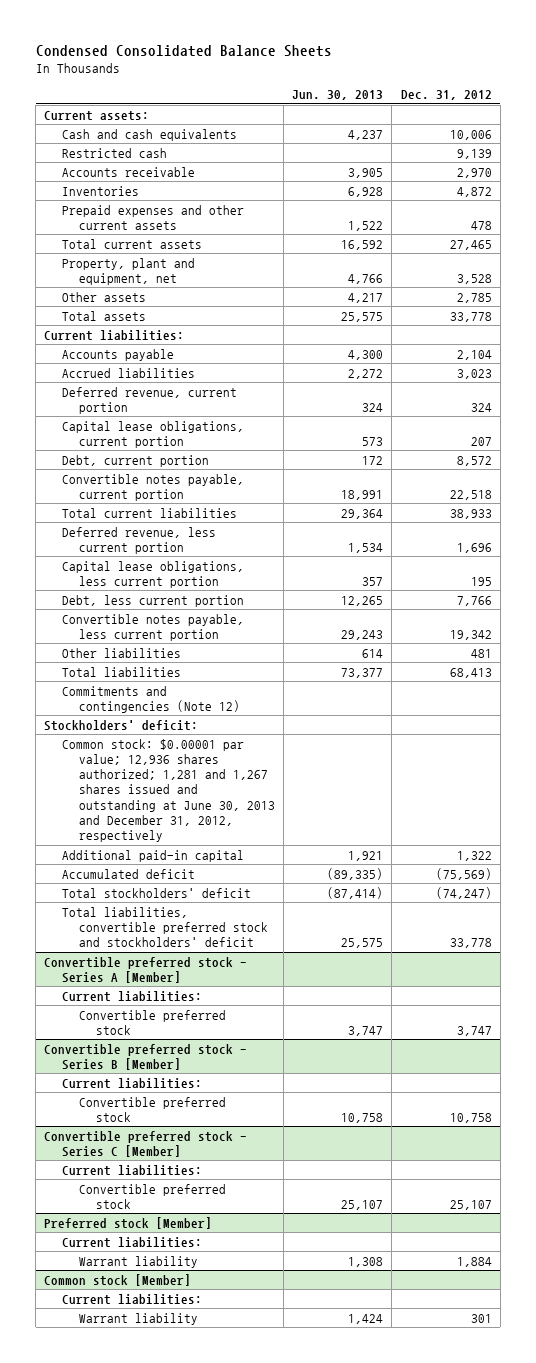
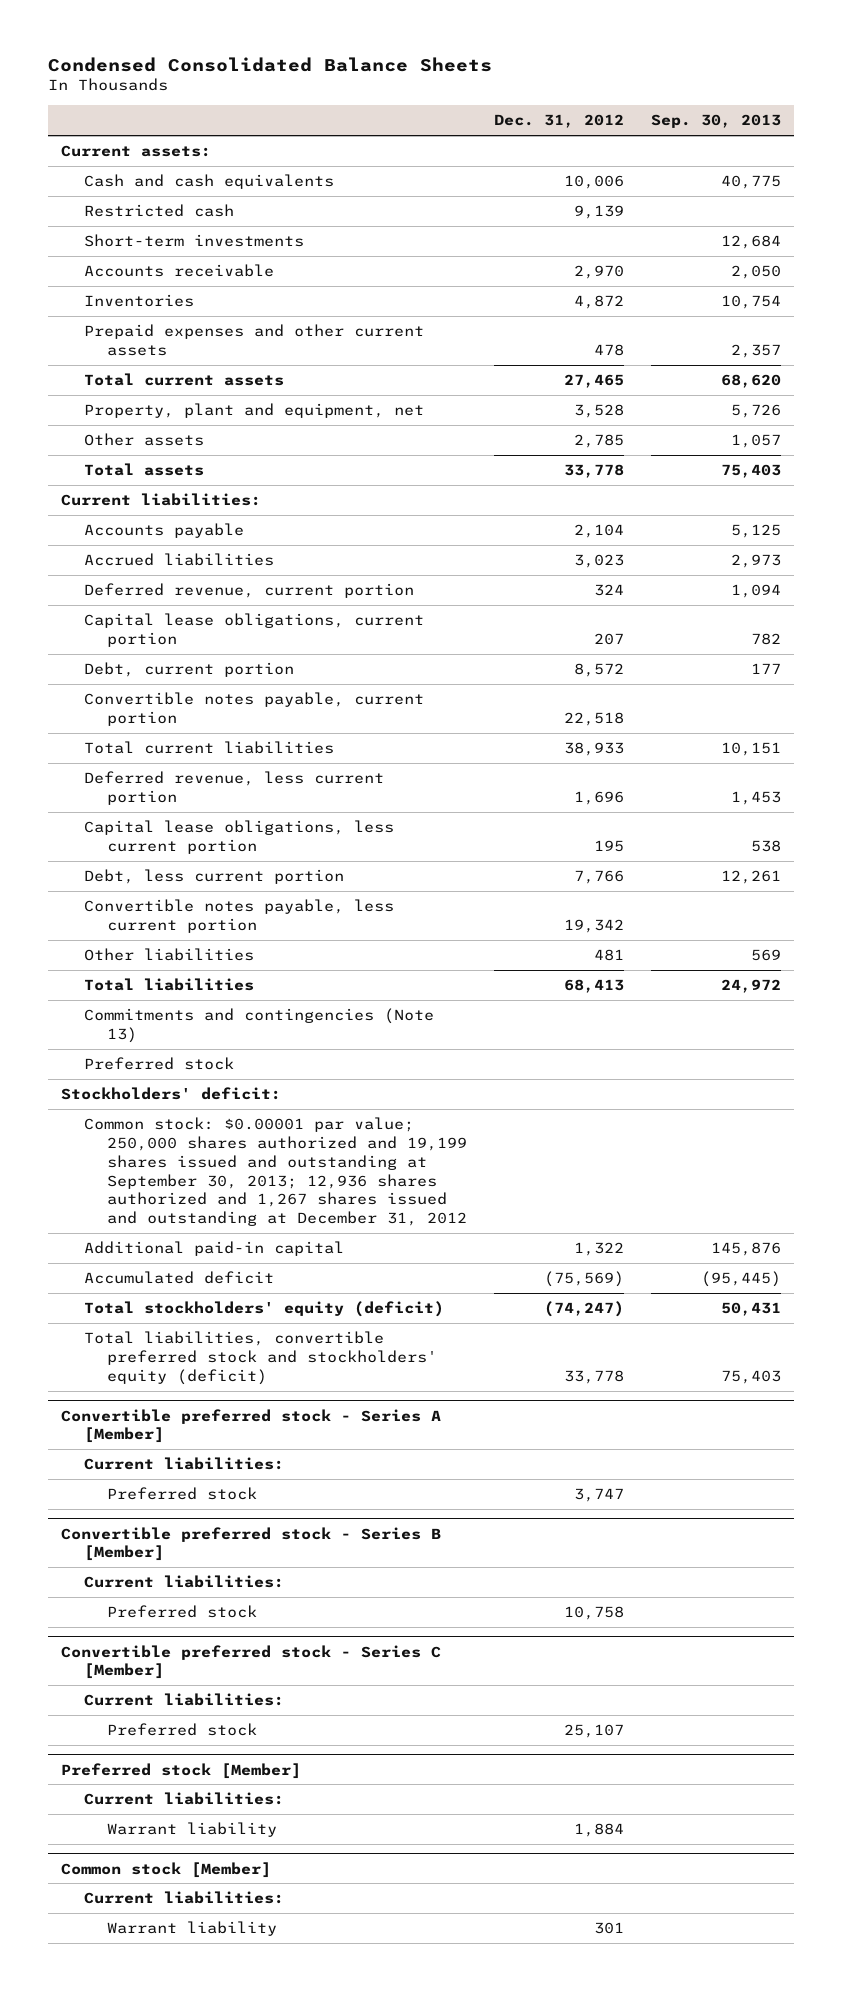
[292,90,384,101] Jun. 30, 2013 -> none
none -> [650,114,781,129] Sep. 30, 2013
none -> [84,234,305,248] Short-term investments
[61,685,240,713] Commitments and contingencies (Note 12) -> [84,1008,435,1043] Commitments and contingencies (Note 13)
none -> [84,1057,235,1071] Preferred stock
[61,738,275,843] Common stock: $0.00001 par value; 12,936 shares authorized; 1,281 and 1,267 shares issued and outstanding at June 30, 2013 and December 31, 2012, respectively -> [84,1117,467,1227] Common stock: $0.00001 par value; 250,000 shares authorized and 19,199 shares issued and outstanding at September 30, 2013; 12,936 shares authorized and 1,267 shares issued and outstanding at December 31, 2012
[61,887,251,898] Total stockholders' deficit -> [84,1301,445,1318] Total stockholders' equity (deficit)
[61,906,268,948] Total liabilities, convertible preferred stock and stockholders' deficit -> [84,1331,437,1385] Total liabilities, convertible preferred stock and stockholders' equity (deficit)
[78,1009,226,1035] Convertible preferred stock -> [106,1487,257,1501] Preferred stock
[78,1096,226,1122] Convertible preferred stock -> [106,1605,257,1619] Preferred stock
[78,1183,226,1209] Convertible preferred stock -> [106,1723,257,1737] Preferred stock

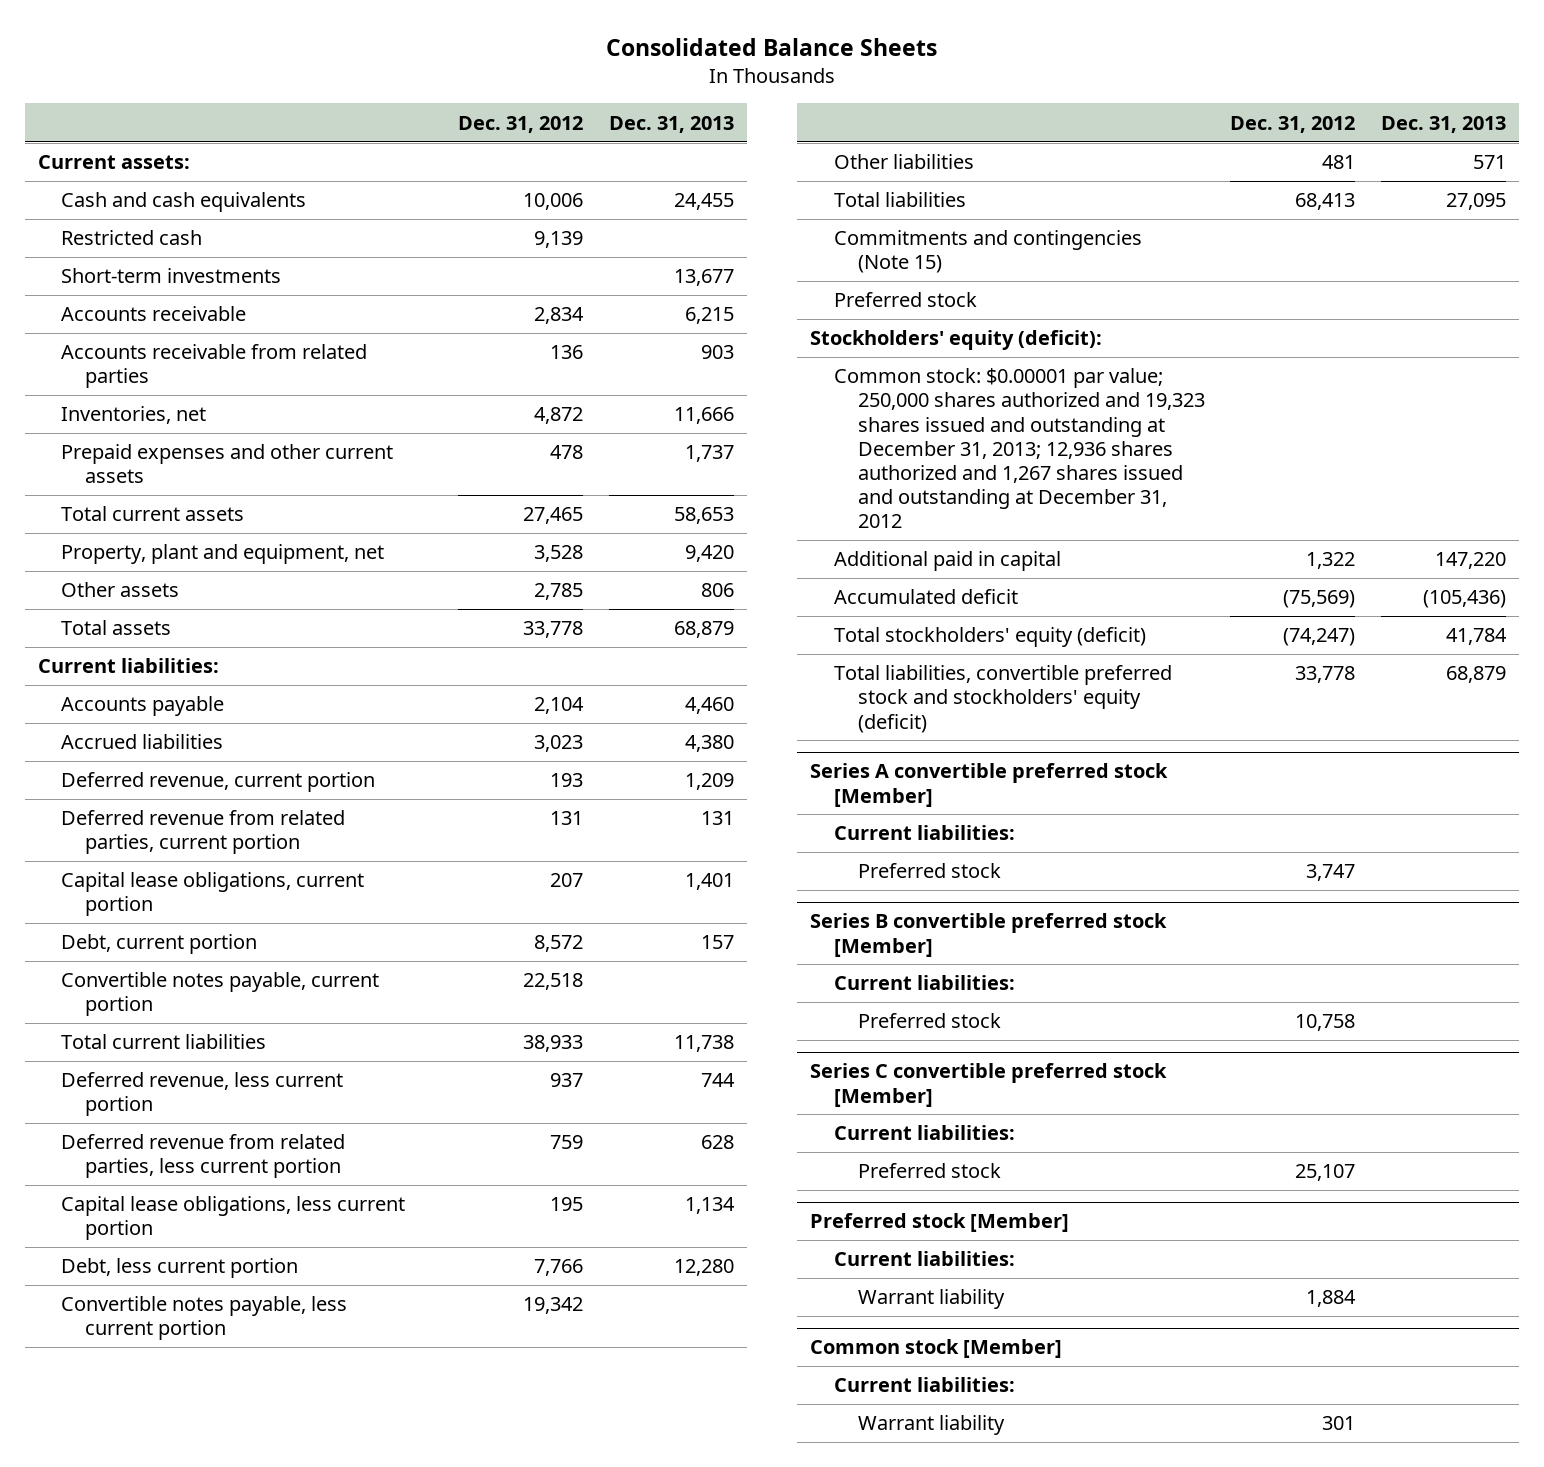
[47,56,492,72] Condensed Consolidated Balance Sheets -> [605,37,937,56] Consolidated Balance Sheets
[650,114,781,129] Sep. 30, 2013 -> none
none -> [608,115,734,133] Dec. 31, 2013
[573,265,624,280] 2,970 -> [533,307,584,325] 2,834
none -> [61,344,368,389] Accounts receivable from related parties
[84,294,195,308] Inventories -> [61,406,207,425] Inventories, net
[593,584,624,597] 324 -> [549,773,583,788] 193
none -> [61,810,346,855] Deferred revenue from related parties, current portion
[573,790,624,805] 1,696 -> [549,1073,583,1088] 937
none -> [61,1134,346,1179] Deferred revenue from related parties, less current portion
[84,1008,435,1043] Commitments and contingencies (Note 13) -> [833,230,1142,274] Commitments and contingencies (Note 15)
[61,1087,282,1101] Stockholders' deficit: -> [810,330,1103,351] Stockholders' equity (deficit):
[84,1117,467,1227] Common stock: $0.00001 par value; 250,000 shares authorized and 19,199 shares issued and outstanding at September 30, 2013; 12,936 shares authorized and 1,267 shares issued and outstanding at December 31, 2012 -> [833,368,1205,528] Common stock: $0.00001 par value; 250,000 shares authorized and 19,323 shares issued and outstanding at December 31, 2013; 12,936 shares authorized and 1,267 shares issued and outstanding at December 31, 2012
[84,1241,345,1257] Additional paid-in capital -> [833,551,1061,572] Additional paid in capital
[61,1408,442,1444] Convertible preferred stock - Series A [Member] -> [810,763,1169,807] Series A convertible preferred stock [Member]
[61,1526,442,1562] Convertible preferred stock - Series B [Member] -> [810,913,1168,957] Series B convertible preferred stock [Member]
[61,1644,442,1680] Convertible preferred stock - Series C [Member] -> [810,1063,1168,1107] Series C convertible preferred stock [Member]

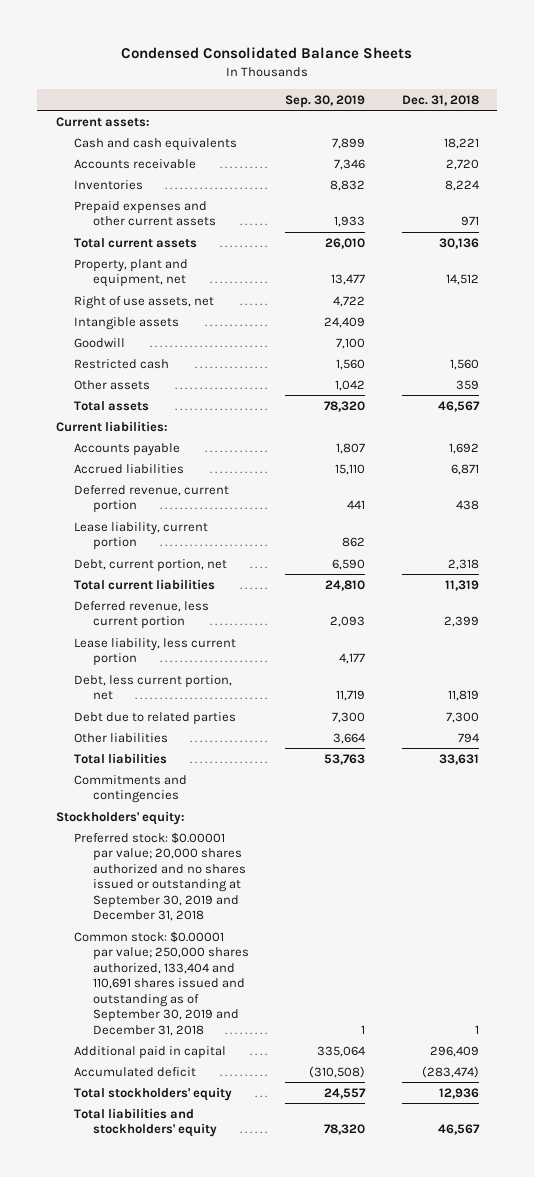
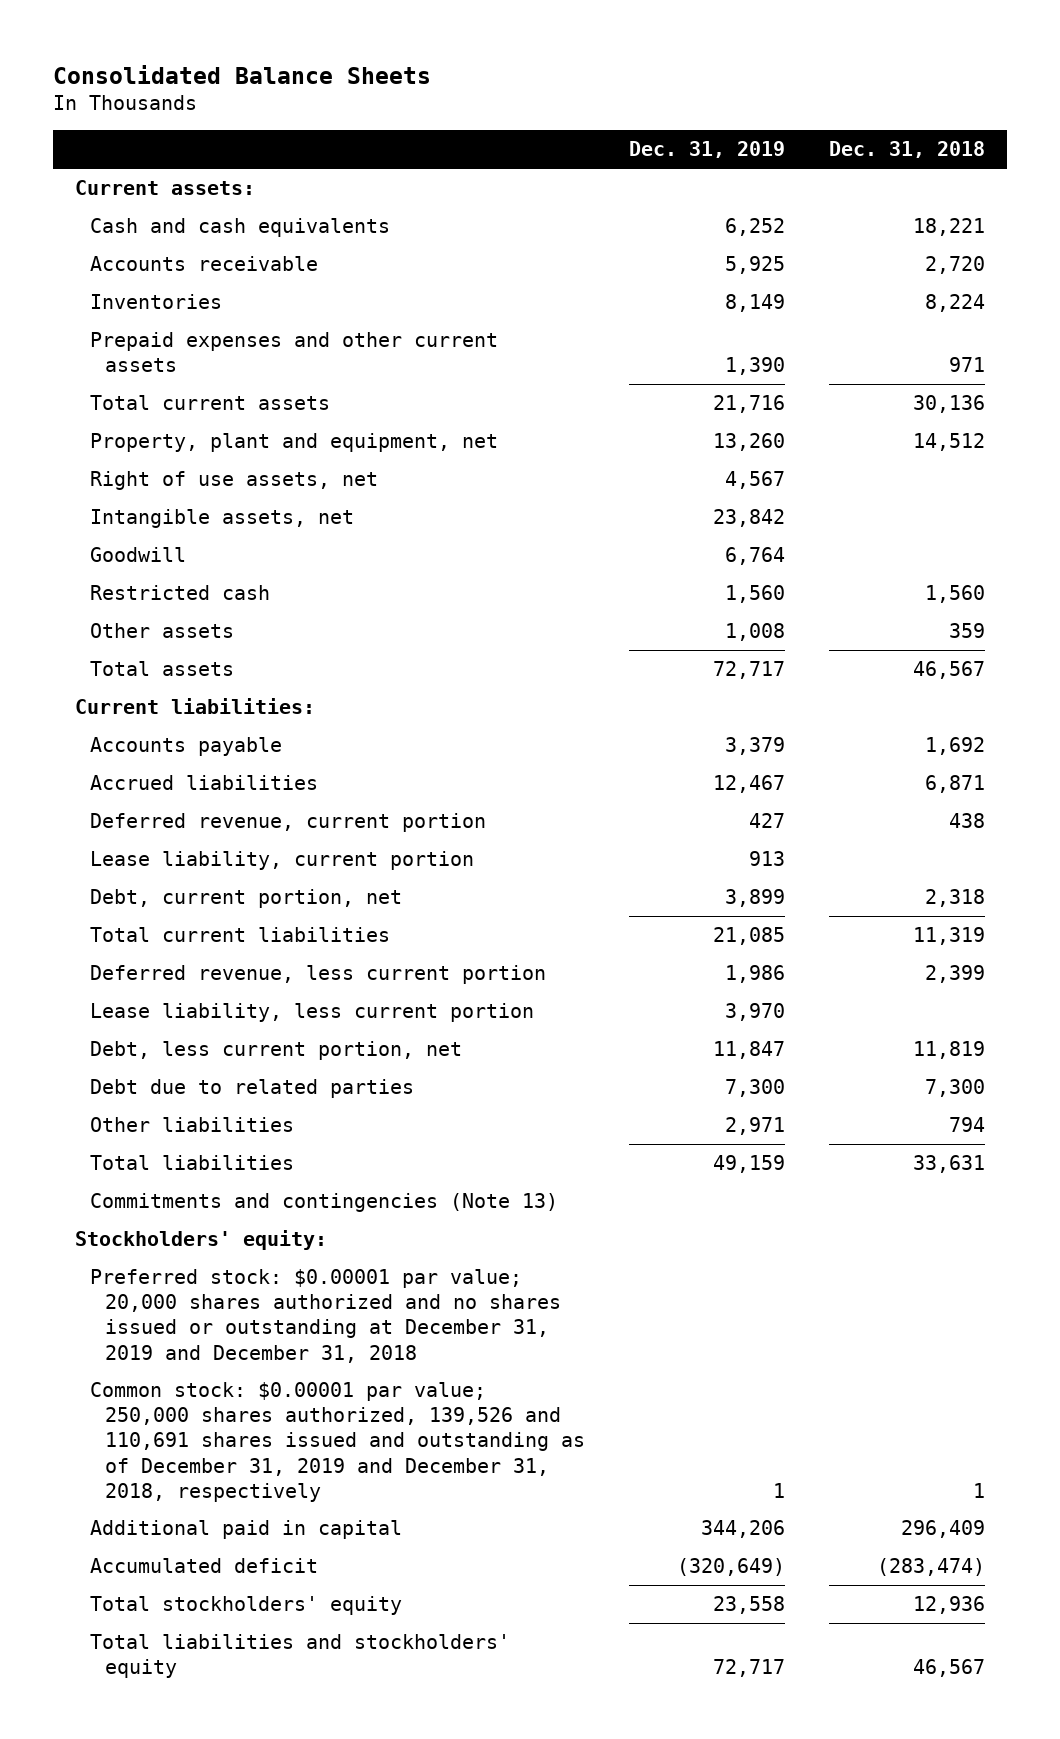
[121,46,413,59] Condensed Consolidated Balance Sheets -> [52,64,431,84] Consolidated Balance Sheets
[285,94,366,108] Sep. 30, 2019 -> none
none -> [629,141,786,159] Dec. 31, 2019
[74,316,180,330] Intangible assets -> [89,509,354,529] Intangible assets, net
[74,774,188,804] Commitments and contingencies -> [89,1193,558,1213] Commitments and contingencies (Note 13)
[74,831,246,922] Preferred stock: $0.00001 par value; 20,000 shares authorized and no shares issued or outstanding at September 30, 2019 and December 31, 2018 -> [89,1269,561,1363] Preferred stock: $0.00001 par value; 20,000 shares authorized and no shares issued or outstanding at December 31, 2019 and December 31, 2018
[74,930,249,1036] Common stock: $0.00001 par value; 250,000 shares authorized, 133,404 and 110,691 shares issued and outstanding as of September 30, 2019 and December 31, 2018 -> [89,1382,585,1502] Common stock: $0.00001 par value; 250,000 shares authorized, 139,526 and 110,691 shares issued and outstanding as of December 31, 2019 and December 31, 2018, respectively

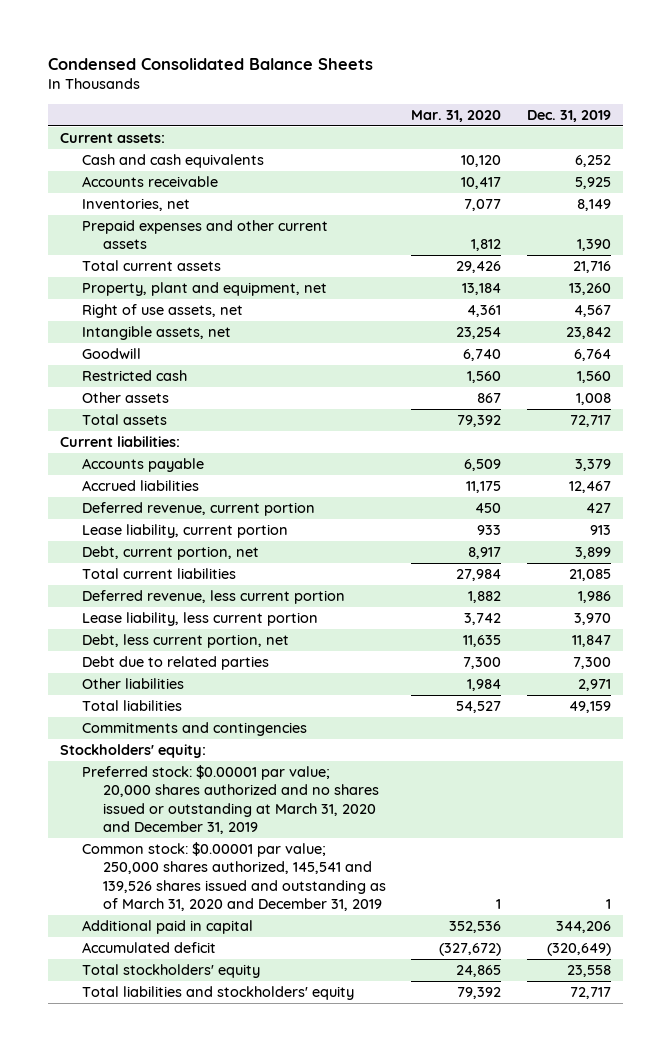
[52,64,431,84] Consolidated Balance Sheets -> [47,57,373,70] Condensed Consolidated Balance Sheets
[829,141,986,159] Dec. 31, 2018 -> none
none -> [411,109,502,122] Mar. 31, 2020
[89,294,222,310] Inventories -> [81,198,190,212] Inventories, net
[89,1193,558,1213] Commitments and contingencies (Note 13) -> [81,722,307,737] Commitments and contingencies
[89,1269,561,1363] Preferred stock: $0.00001 par value; 20,000 shares authorized and no shares issued or outstanding at December 31, 2019 and December 31, 2018 -> [81,765,380,834] Preferred stock: $0.00001 par value; 20,000 shares authorized and no shares issued or outstanding at March 31, 2020 and December 31, 2019
[89,1382,585,1502] Common stock: $0.00001 par value; 250,000 shares authorized, 139,526 and 110,691 shares issued and outstanding as of December 31, 2019 and December 31, 2018, respectively -> [81,842,387,911] Common stock: $0.00001 par value; 250,000 shares authorized, 145,541 and 139,526 shares issued and outstanding as of March 31, 2020 and December 31, 2019

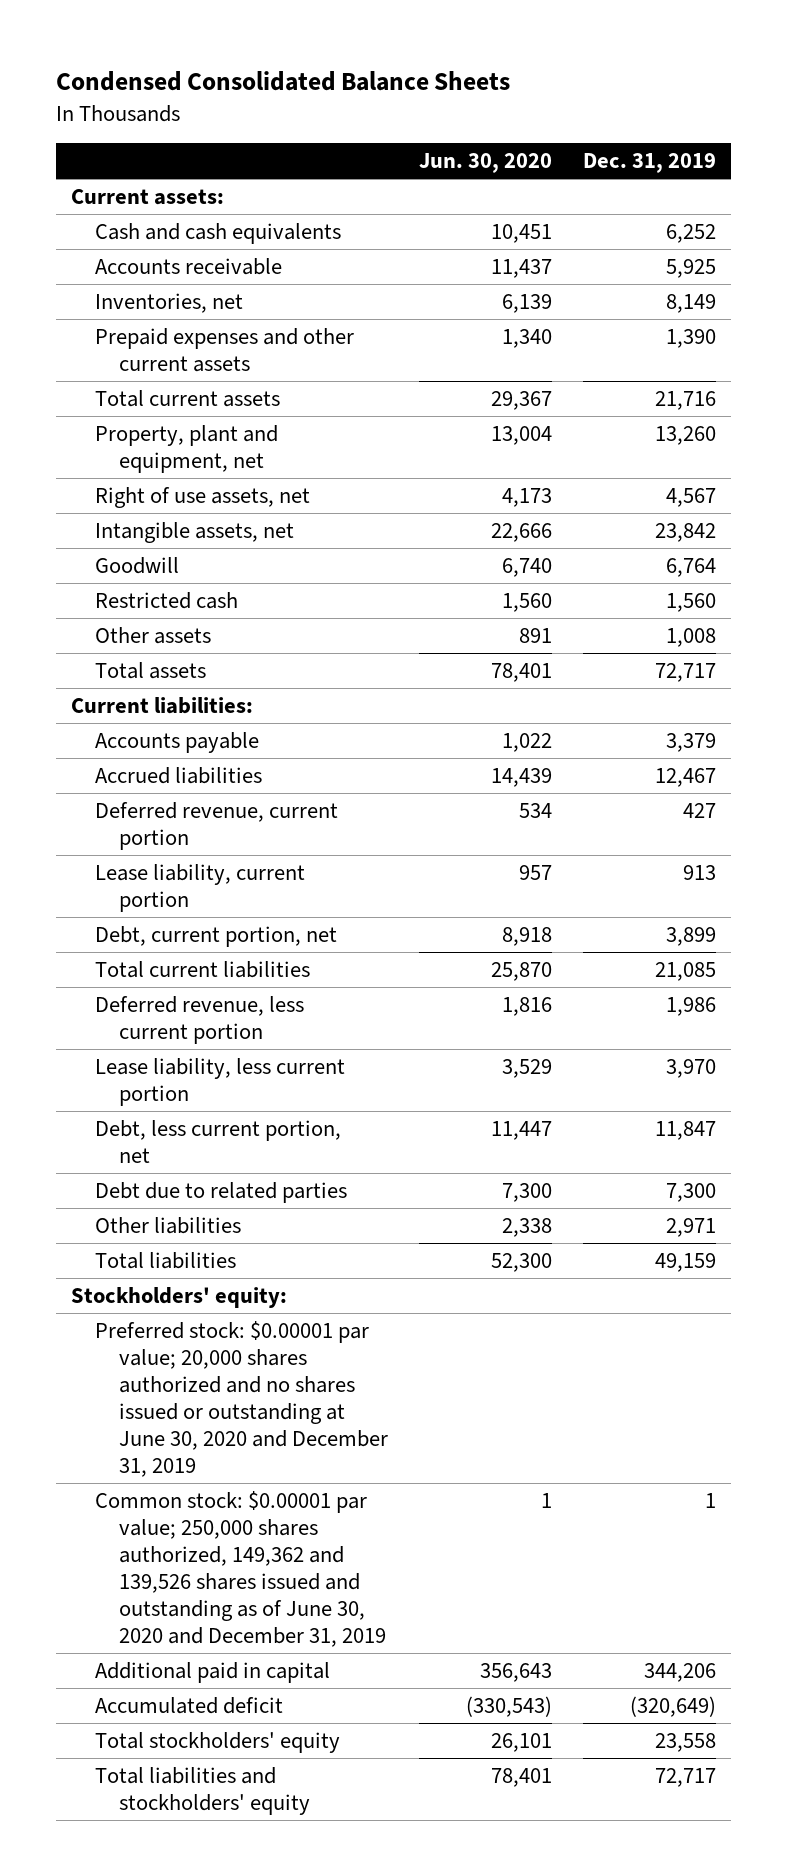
[411,109,502,122] Mar. 31, 2020 -> none
none -> [419,153,553,174] Jun. 30, 2020
[81,722,307,737] Commitments and contingencies -> none
[81,765,380,834] Preferred stock: $0.00001 par value; 20,000 shares authorized and no shares issued or outstanding at March 31, 2020 and December 31, 2019 -> [95,1321,389,1477] Preferred stock: $0.00001 par value; 20,000 shares authorized and no shares issued or outstanding at June 30, 2020 and December 31, 2019
[81,842,387,911] Common stock: $0.00001 par value; 250,000 shares authorized, 145,541 and 139,526 shares issued and outstanding as of March 31, 2020 and December 31, 2019 -> [95,1491,387,1647] Common stock: $0.00001 par value; 250,000 shares authorized, 149,362 and 139,526 shares issued and outstanding as of June 30, 2020 and December 31, 2019

